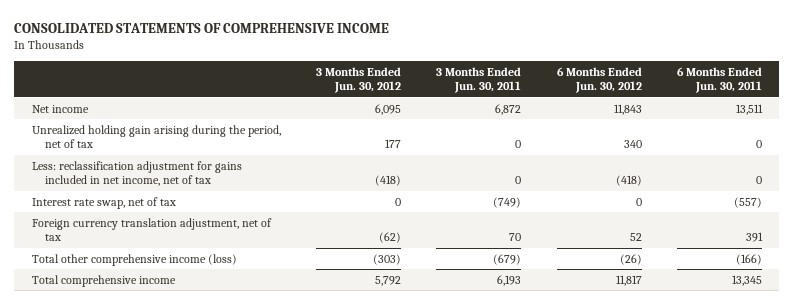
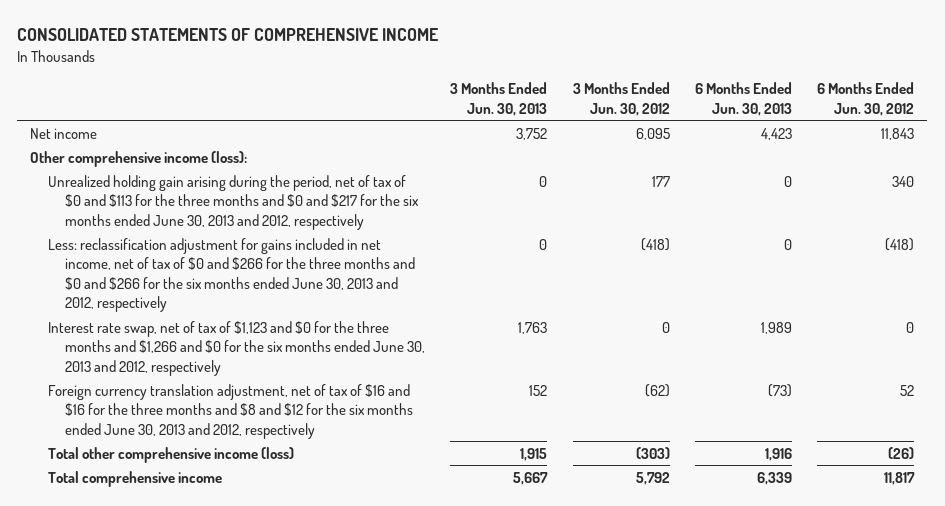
[436,67,522,94] 3 Months Ended Jun. 30, 2011 -> none
[676,67,762,94] 6 Months Ended Jun. 30, 2011 -> none
none -> [450,82,548,116] 3 Months Ended Jun. 30, 2013
none -> [695,82,793,116] 6 Months Ended Jun. 30, 2013
none -> [30,150,248,167] Other comprehensive income (loss):
[31,124,281,148] Unrealized holding gain arising during the period, net of tax -> [47,174,420,230] Unrealized holding gain arising during the period, net of tax of $0 and $113 for the three months and $0 and $217 for the six months ended June 30, 2013 and 2012, respectively
[31,160,242,186] Less: reclassification adjustment for gains included in net income, net of tax -> [47,237,416,313] Less: reclassification adjustment for gains included in net income, net of tax of $0 and $266 for the three months and $0 and $266 for the six months ended June 30, 2013 and 2012, respectively
[31,196,176,209] Interest rate swap, net of tax -> [47,320,426,376] Interest rate swap, net of tax of $1,123 and $0 for the three months and $1,266 and $0 for the six months ended June 30, 2013 and 2012, respectively
[31,217,272,241] Foreign currency translation adjustment, net of tax -> [47,383,414,439] Foreign currency translation adjustment, net of tax of $16 and $16 for the three months and $8 and $12 for the six months ended June 30, 2013 and 2012, respectively

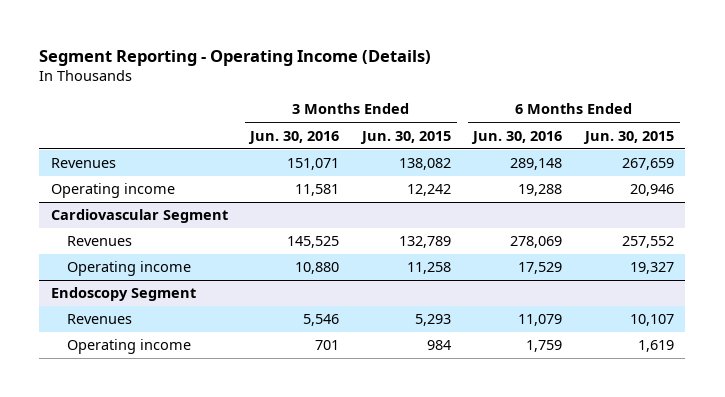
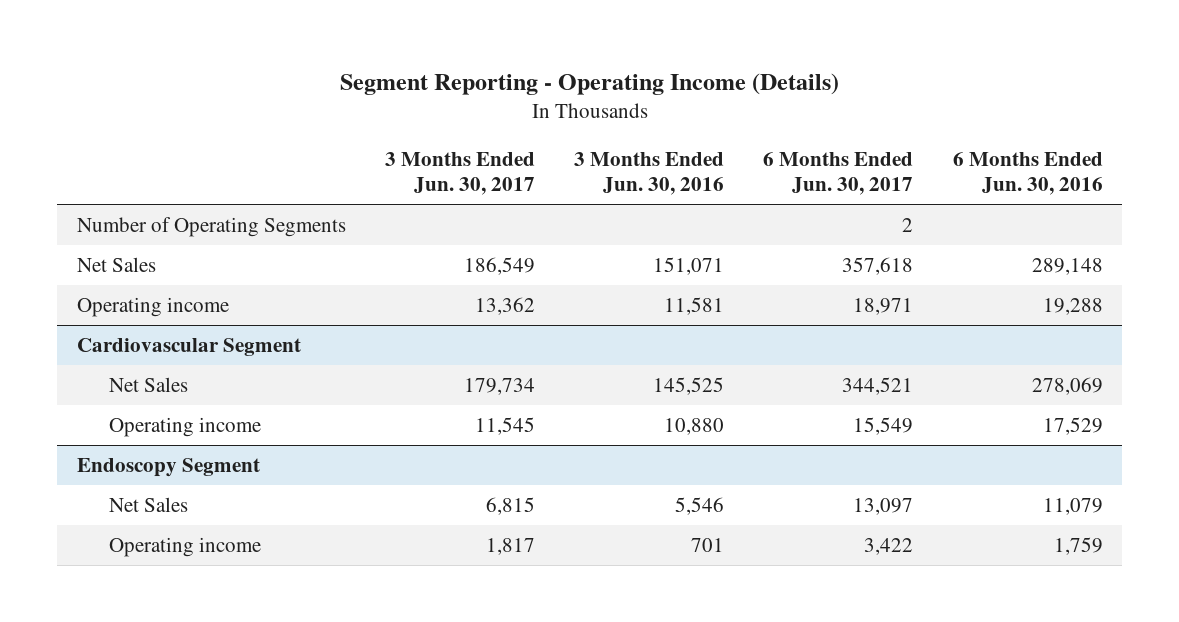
[359,130,451,144] Jun. 30, 2015 -> none
[583,130,675,144] Jun. 30, 2015 -> none
none -> [384,151,535,196] 3 Months Ended Jun. 30, 2017
none -> [763,151,914,196] 6 Months Ended Jun. 30, 2017
none -> [76,216,346,237] Number of Operating Segments
[50,158,116,169] Revenues -> [76,256,156,272] Net Sales
[67,236,133,247] Revenues -> [109,376,189,392] Net Sales
[67,314,133,325] Revenues -> [109,496,189,512] Net Sales

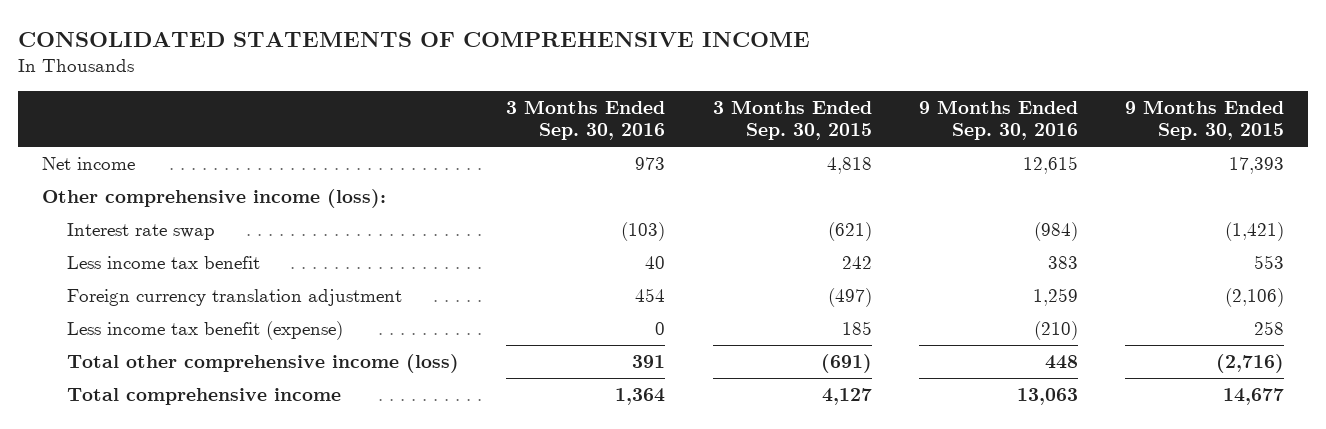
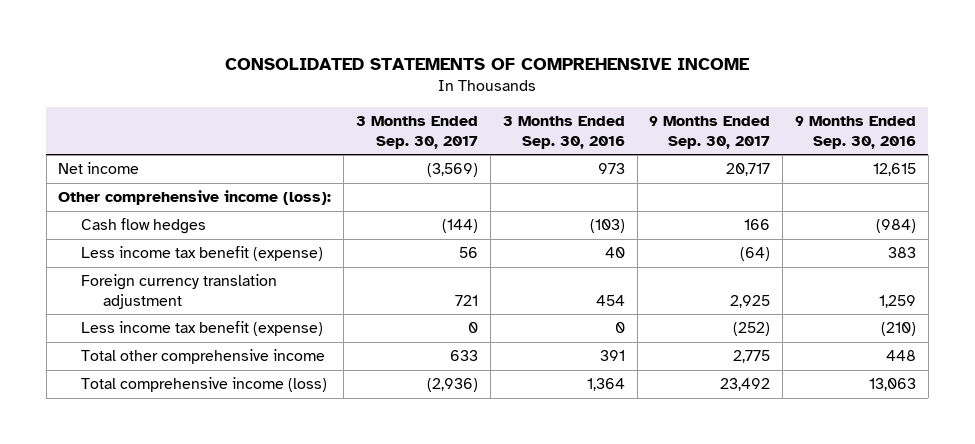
[712,99,872,141] 3 Months Ended Sep. 30, 2015 -> none
[1125,99,1285,141] 9 Months Ended Sep. 30, 2015 -> none
none -> [356,116,479,149] 3 Months Ended Sep. 30, 2017
none -> [649,116,771,149] 9 Months Ended Sep. 30, 2017
[66,222,215,240] Interest rate swap -> [80,218,206,235] Cash flow hedges
[66,255,260,269] Less income tax benefit -> [80,246,323,262] Less income tax benefit (expense)
[66,353,459,373] Total other comprehensive income (loss) -> [80,349,325,365] Total other comprehensive income
[66,387,341,405] Total comprehensive income -> [80,377,327,393] Total comprehensive income (loss)

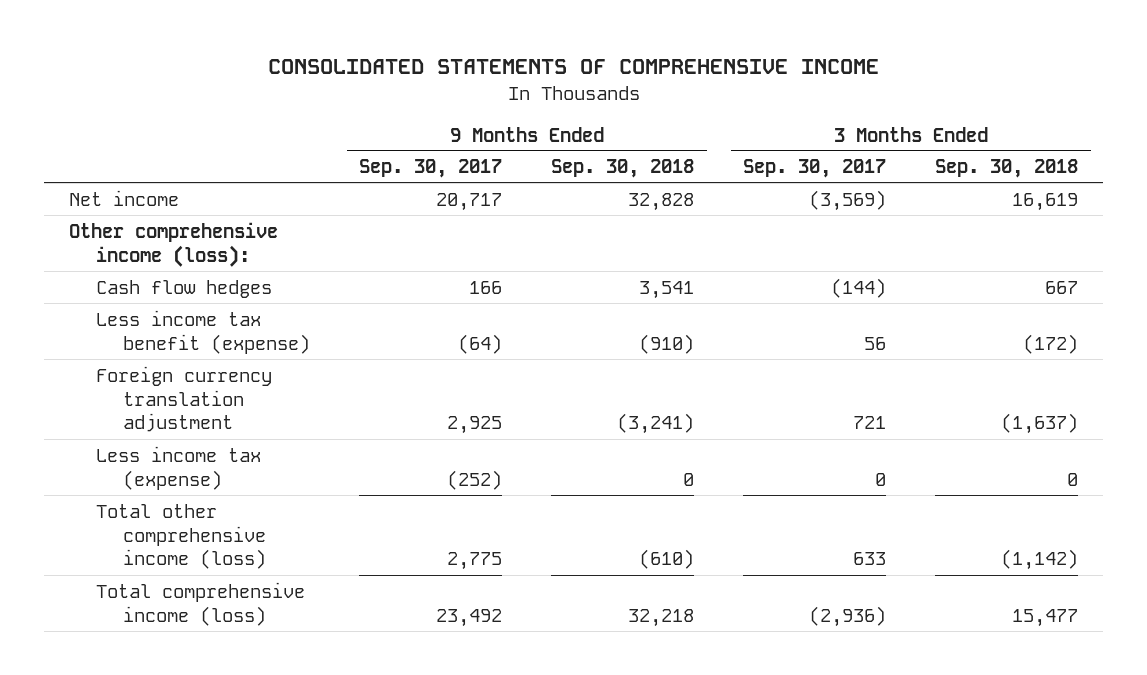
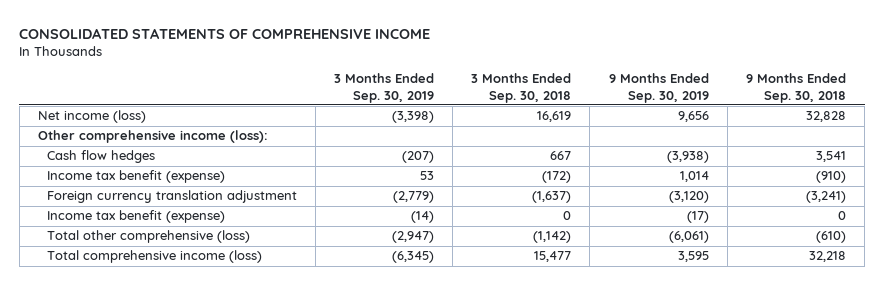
[359,159,503,179] Sep. 30, 2017 -> none
[743,159,887,179] Sep. 30, 2017 -> none
none -> [334,73,435,103] 3 Months Ended Sep. 30, 2019
none -> [608,73,709,103] 9 Months Ended Sep. 30, 2019
[68,189,179,206] Net income -> [37,110,146,124] Net income (loss)
[95,309,311,354] Less income tax benefit (expense) -> [46,170,225,184] Income tax benefit (expense)
[95,445,261,490] Less income tax (expense) -> [46,210,225,224] Income tax benefit (expense)
[95,503,267,570] Total other comprehensive income (loss) -> [46,230,250,244] Total other comprehensive (loss)

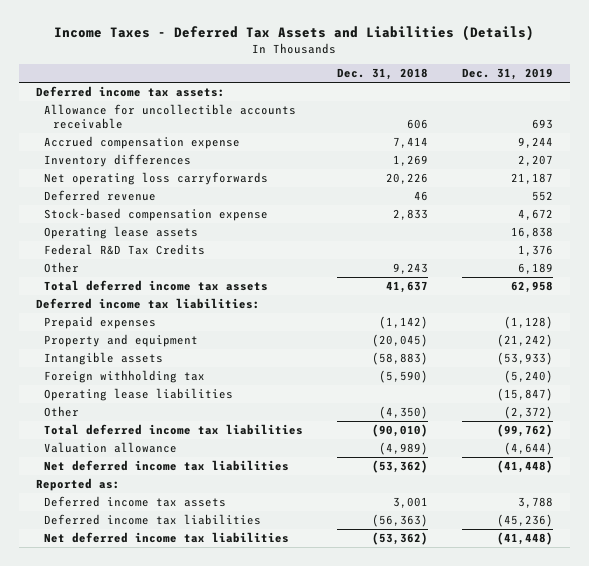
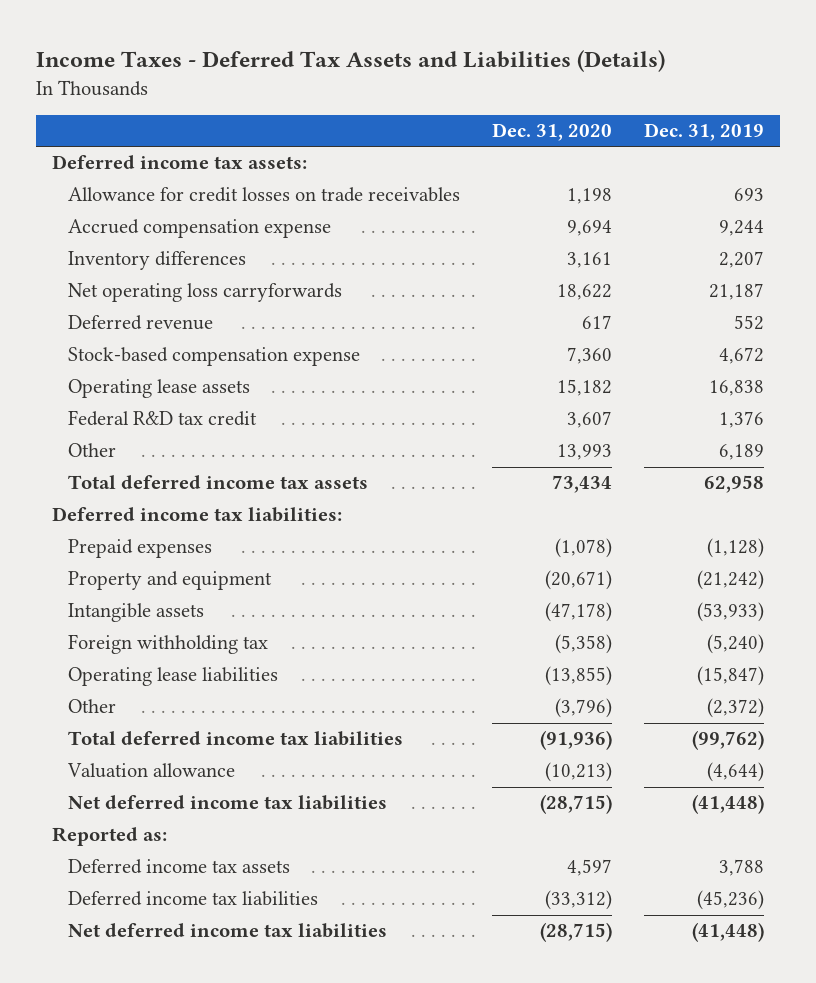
[337,68,429,81] Dec. 31, 2018 -> none
none -> [492,123,613,142] Dec. 31, 2020
[44,104,297,129] Allowance for uncollectible accounts receivable -> [68,187,461,203] Allowance for credit losses on trade receivables
[44,244,206,256] Federal R&D Tax Credits -> [68,410,258,427] Federal R&D tax credit

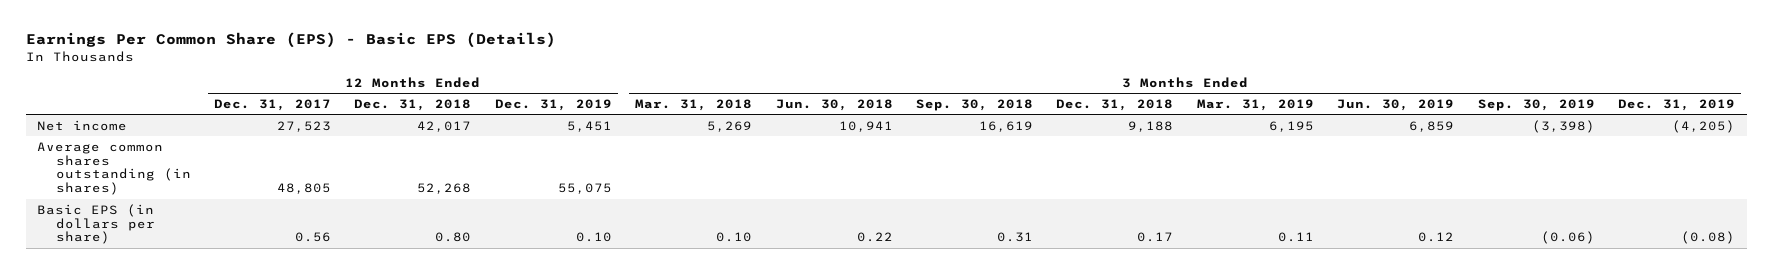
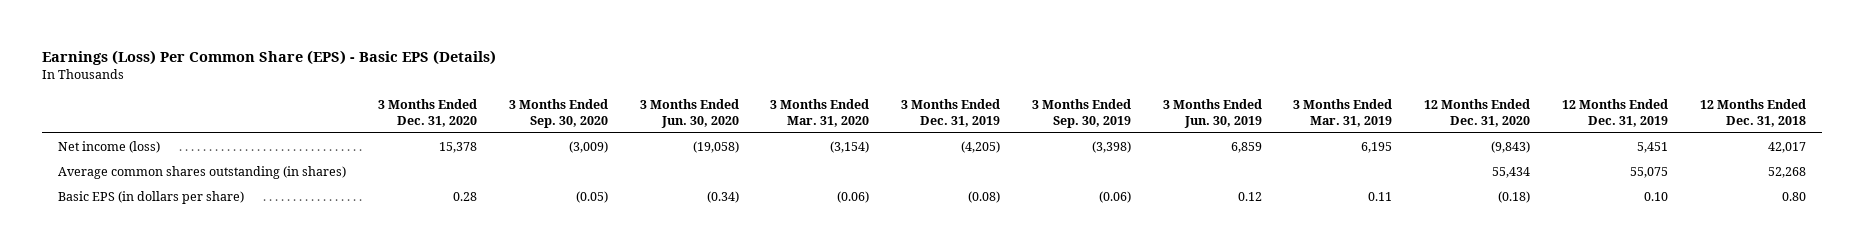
[25,32,556,49] Earnings Per Common Share (EPS) - Basic EPS (Details) -> [42,50,497,66] Earnings (Loss) Per Common Share (EPS) - Basic EPS (Details)
[214,99,332,112] Dec. 31, 2017 -> none
[635,99,753,112] Mar. 31, 2018 -> none
[775,99,893,112] Jun. 30, 2018 -> none
[915,99,1033,112] Sep. 30, 2018 -> none
[1056,99,1174,112] Dec. 31, 2018 -> none
none -> [378,99,478,128] 3 Months Ended Dec. 31, 2020
none -> [508,99,608,129] 3 Months Ended Sep. 30, 2020
none -> [639,99,739,129] 3 Months Ended Jun. 30, 2020
none -> [770,99,870,128] 3 Months Ended Mar. 31, 2020
none -> [1424,99,1531,128] 12 Months Ended Dec. 31, 2020
[37,119,128,131] Net income -> [58,141,161,154] Net income (loss)

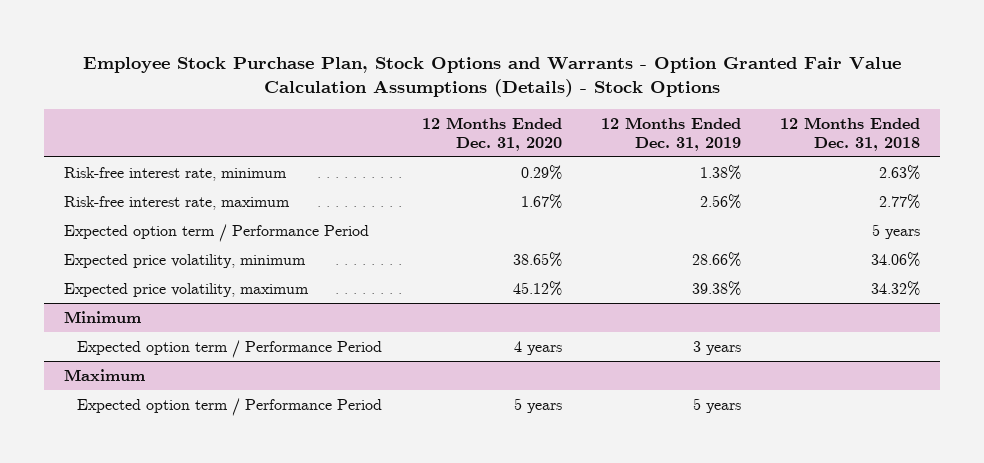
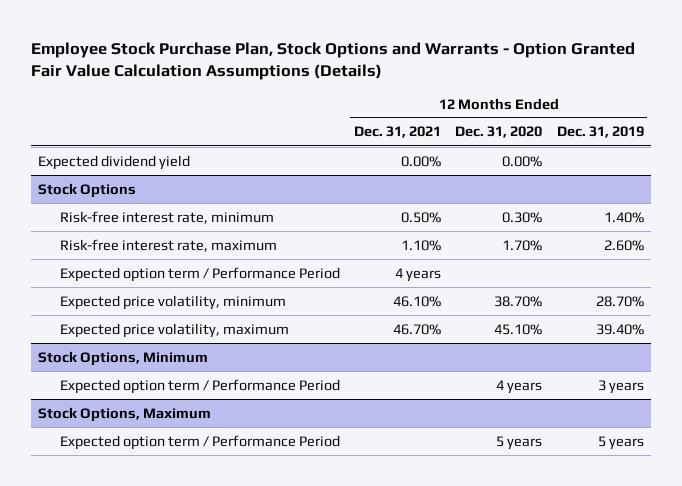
[83,56,902,98] Employee Stock Purchase Plan, Stock Options and Warrants - Option Granted Fair Value Calculation Assumptions (Details) - Stock Options -> [31,41,636,80] Employee Stock Purchase Plan, Stock Options and Warrants - Option Granted Fair Value Calculation Assumptions (Details)
[780,117,921,151] 12 Months Ended Dec. 31, 2018 -> none
none -> [353,126,441,139] Dec. 31, 2021
none -> [38,154,191,170] Expected dividend yield
none -> [38,182,137,198] Stock Options
[520,164,562,180] 0.29% -> [502,211,543,223] 0.30%
[699,164,741,180] 1.38% -> [603,211,644,223] 1.40%
[520,193,562,209] 1.67% -> [502,239,543,251] 1.70%
[699,193,741,209] 2.56% -> [603,239,644,251] 2.60%
[63,310,141,323] Minimum -> none
[512,251,562,267] 38.65% -> [494,295,543,307] 38.70%
[691,251,741,267] 28.66% -> [595,295,644,307] 28.70%
[512,280,562,296] 45.12% -> [494,323,543,335] 45.10%
[691,280,741,296] 39.38% -> [595,323,644,335] 39.40%
none -> [38,350,209,366] Stock Options, Minimum
[63,368,145,381] Maximum -> none
none -> [38,406,212,422] Stock Options, Maximum

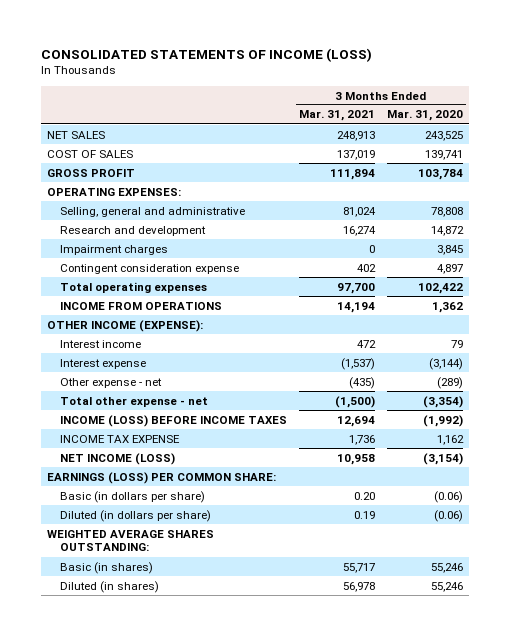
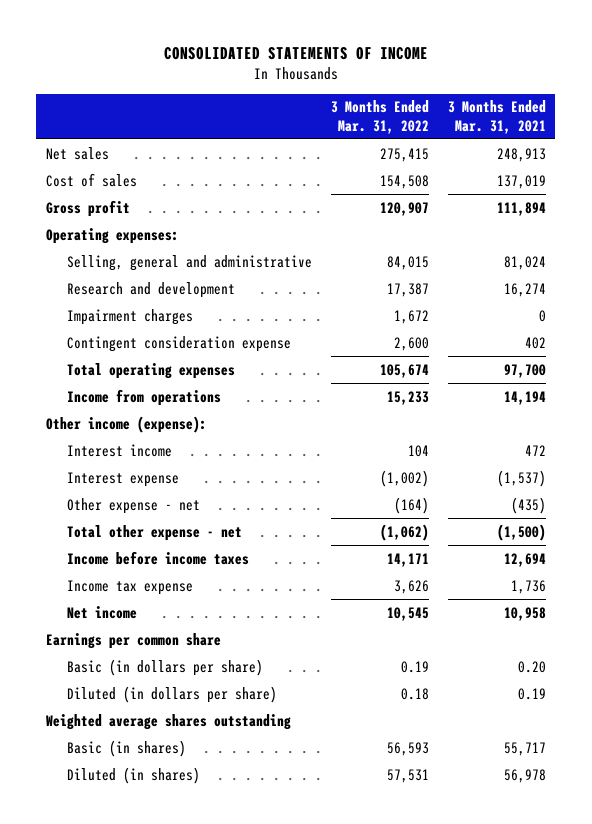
[40,47,372,62] CONSOLIDATED STATEMENTS OF INCOME (LOSS) -> [163,47,428,61] CONSOLIDATED STATEMENTS OF INCOME
[387,110,464,122] Mar. 31, 2020 -> none
none -> [331,100,430,134] 3 Months Ended Mar. 31, 2022
[46,130,105,139] NET SALES -> [45,146,109,160] Net sales
[46,149,133,158] COST OF SALES -> [45,172,137,187] Cost of sales
[46,168,135,177] GROSS PROFIT -> [45,199,130,217] Gross profit
[46,187,181,196] OPERATING EXPENSES: -> [45,227,179,244] Operating expenses:
[59,301,222,310] INCOME FROM OPERATIONS -> [67,388,222,406] Income from operations
[46,319,203,332] OTHER INCOME (EXPENSE): -> [45,415,207,433] Other income (expense):
[59,414,287,427] INCOME (LOSS) BEFORE INCOME TAXES -> [67,550,250,565] Income before income taxes
[59,434,180,443] INCOME TAX EXPENSE -> [67,579,194,595] Income tax expense
[59,452,175,465] NET INCOME (LOSS) -> [67,605,138,619] Net income
[46,471,276,484] EARNINGS (LOSS) PER COMMON SHARE: -> [45,632,221,649] Earnings per common share
[46,529,214,552] WEIGHTED AVERAGE SHARES OUTSTANDING: -> [45,713,291,730] Weighted average shares outstanding

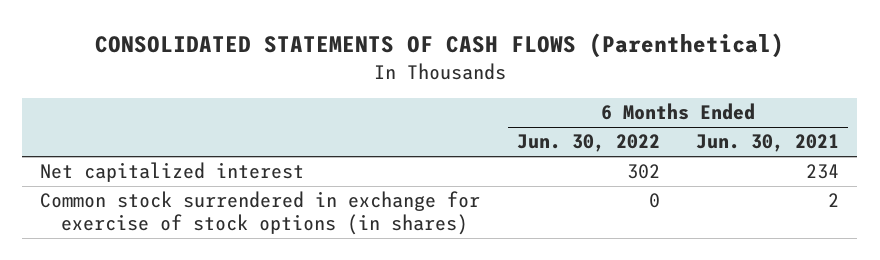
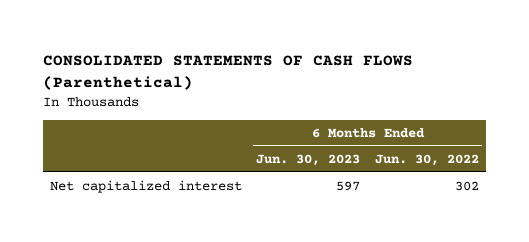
[696,134,840,153] Jun. 30, 2021 -> none
none -> [256,153,361,166] Jun. 30, 2023
[40,191,481,236] Common stock surrendered in exchange for exercise of stock options (in shares) -> none

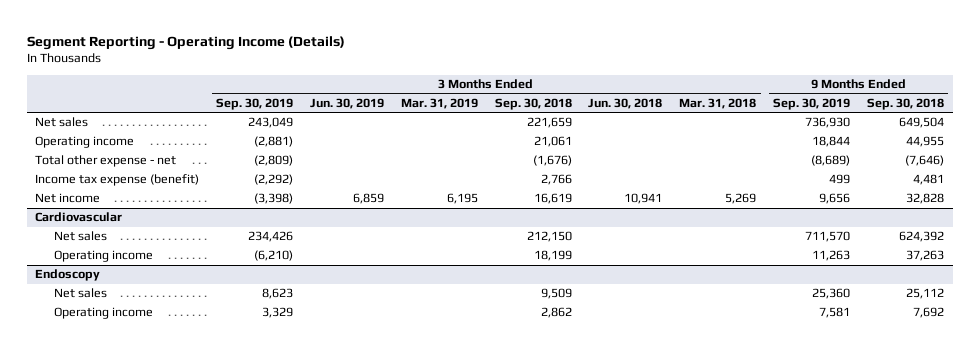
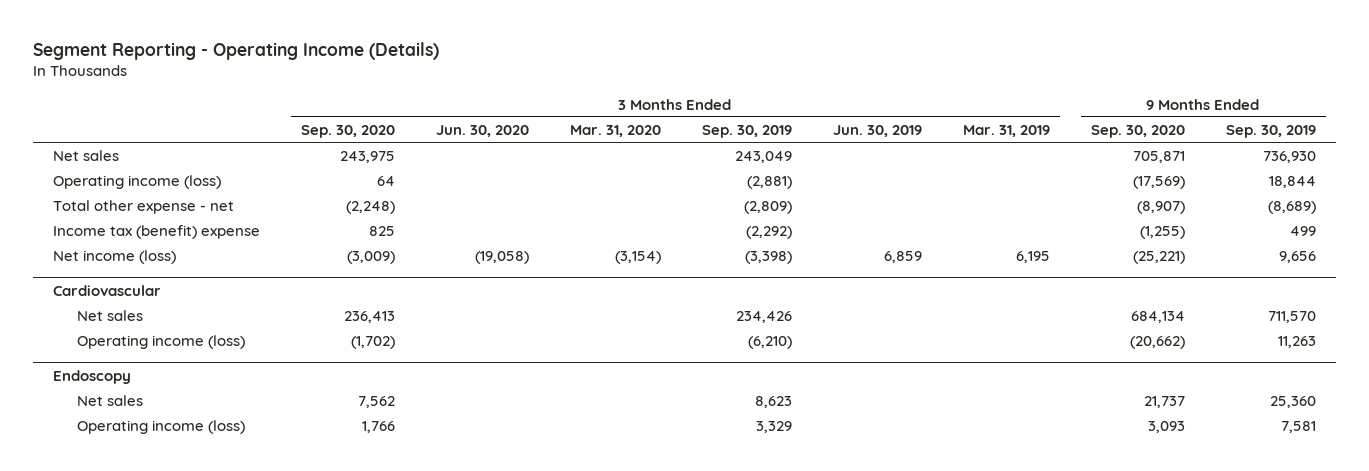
[494,97,572,110] Sep. 30, 2018 -> none
[588,97,663,109] Jun. 30, 2018 -> none
[679,97,757,109] Mar. 31, 2018 -> none
[867,97,945,110] Sep. 30, 2018 -> none
none -> [301,124,396,138] Sep. 30, 2020
none -> [436,124,530,137] Jun. 30, 2020
none -> [569,124,661,137] Mar. 31, 2020
none -> [1090,124,1185,138] Sep. 30, 2020
[34,136,134,149] Operating income -> [53,175,222,190] Operating income (loss)
[34,174,199,187] Income tax expense (benefit) -> [53,225,261,240] Income tax (benefit) expense
[34,193,100,204] Net income -> [53,250,177,265] Net income (loss)
[54,250,154,263] Operating income -> [76,335,245,350] Operating income (loss)
[54,307,154,320] Operating income -> [76,420,245,435] Operating income (loss)

